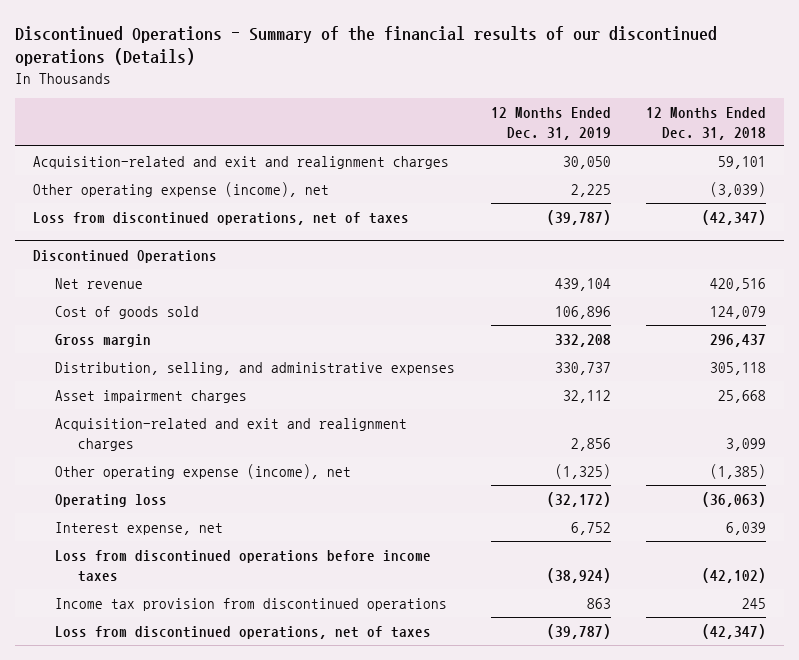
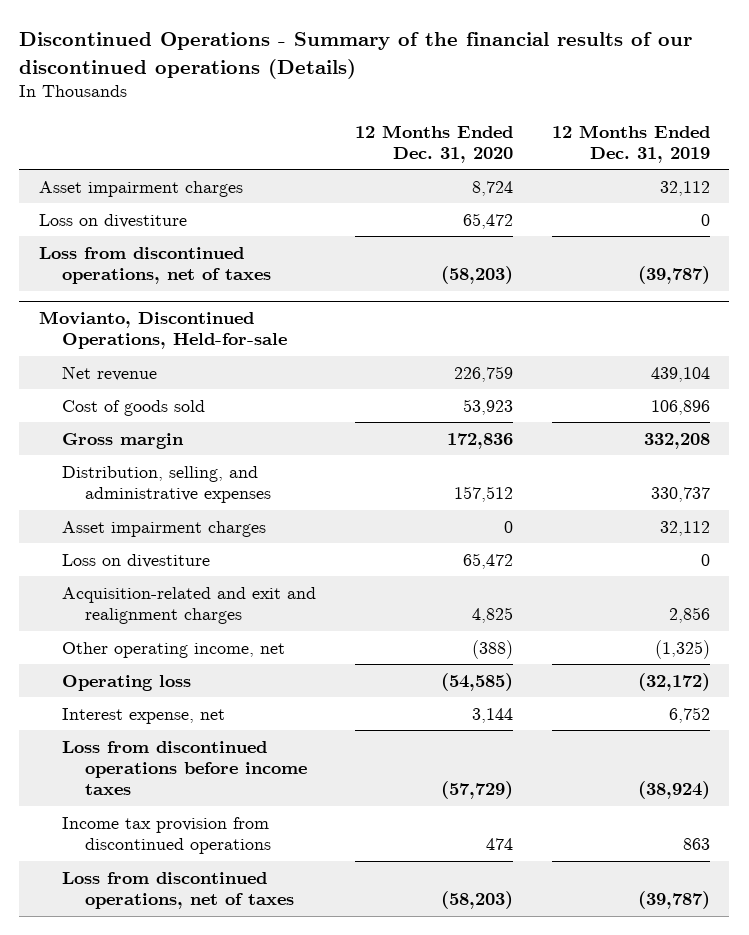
[645,107,766,140] 12 Months Ended Dec. 31, 2018 -> none
none -> [354,124,513,163] 12 Months Ended Dec. 31, 2020
[32,156,449,170] Acquisition-related and exit and realignment charges -> none
[32,182,329,198] Other operating expense (income), net -> none
none -> [38,180,243,197] Asset impairment charges
none -> [38,213,187,228] Loss on divestiture
[32,249,217,263] Discontinued Operations -> none
none -> [38,311,287,350] Movianto, Discontinued Operations, Held-for-sale
none -> [61,553,210,568] Loss on divestiture
[55,464,352,480] Other operating expense (income), net -> [61,641,285,658] Other operating income, net

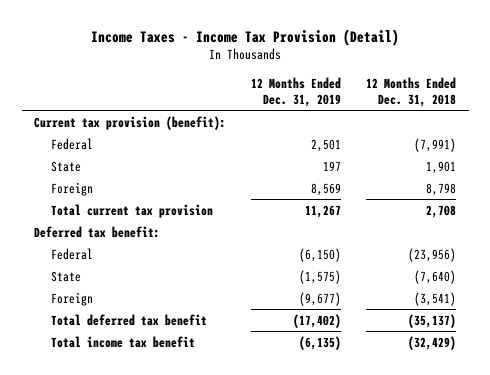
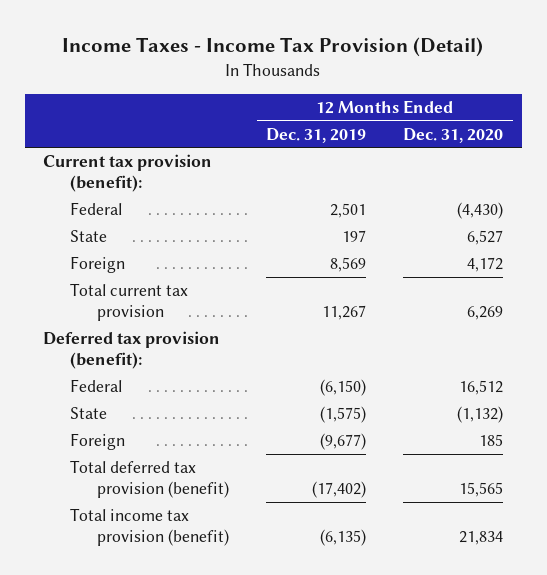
[366,76,457,107] 12 Months Ended Dec. 31, 2018 -> none
none -> [403,127,504,143] Dec. 31, 2020
[34,225,161,238] Deferred tax benefit: -> [43,331,221,370] Deferred tax provision (benefit):
[50,313,207,326] Total deferred tax benefit -> [70,460,230,499] Total deferred tax provision (benefit)
[50,335,195,348] Total income tax benefit -> [70,508,230,547] Total income tax provision (benefit)

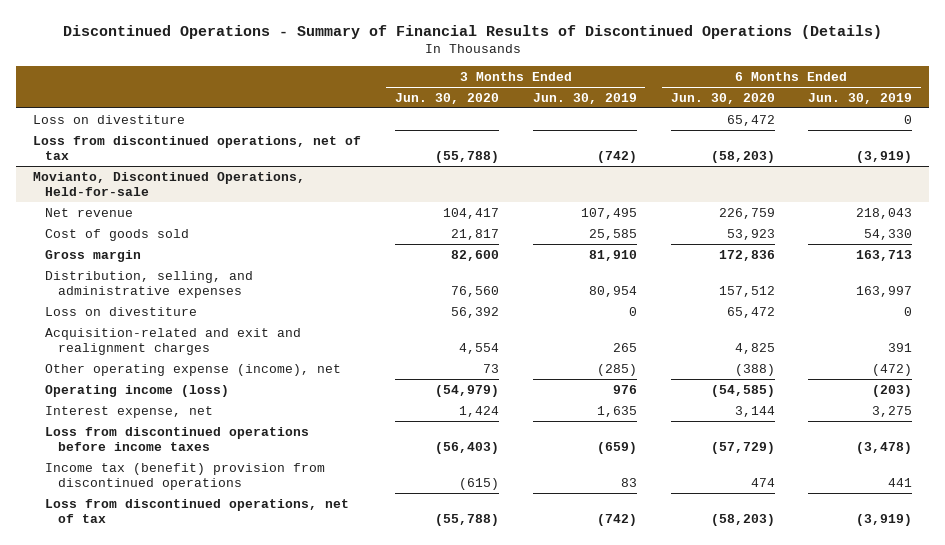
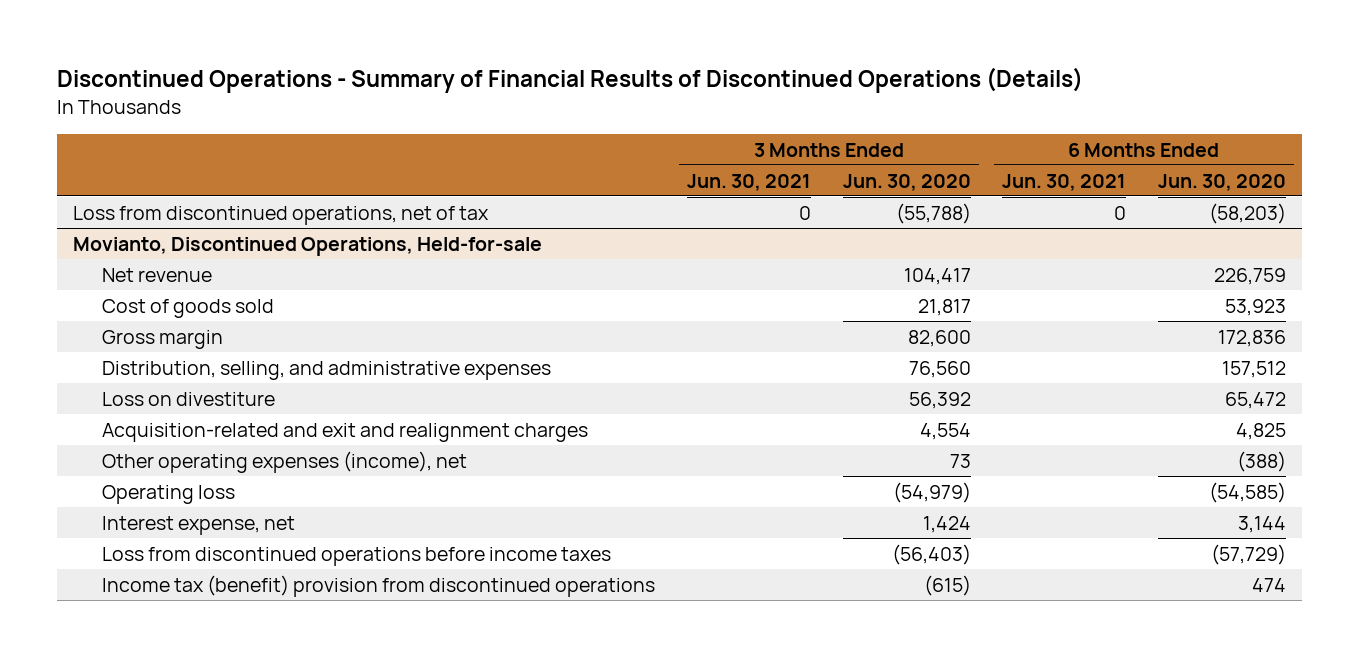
[532,92,637,104] Jun. 30, 2019 -> none
[808,92,913,104] Jun. 30, 2019 -> none
none -> [686,173,811,191] Jun. 30, 2021
none -> [1002,173,1127,191] Jun. 30, 2021
[32,114,185,124] Loss on divestiture -> none
[45,363,342,376] Other operating expense (income), net -> [102,450,468,473] Other operating expenses (income), net
[45,384,230,397] Operating income (loss) -> [102,484,236,504] Operating loss
[45,498,350,523] Loss from discontinued operations, net of tax -> none

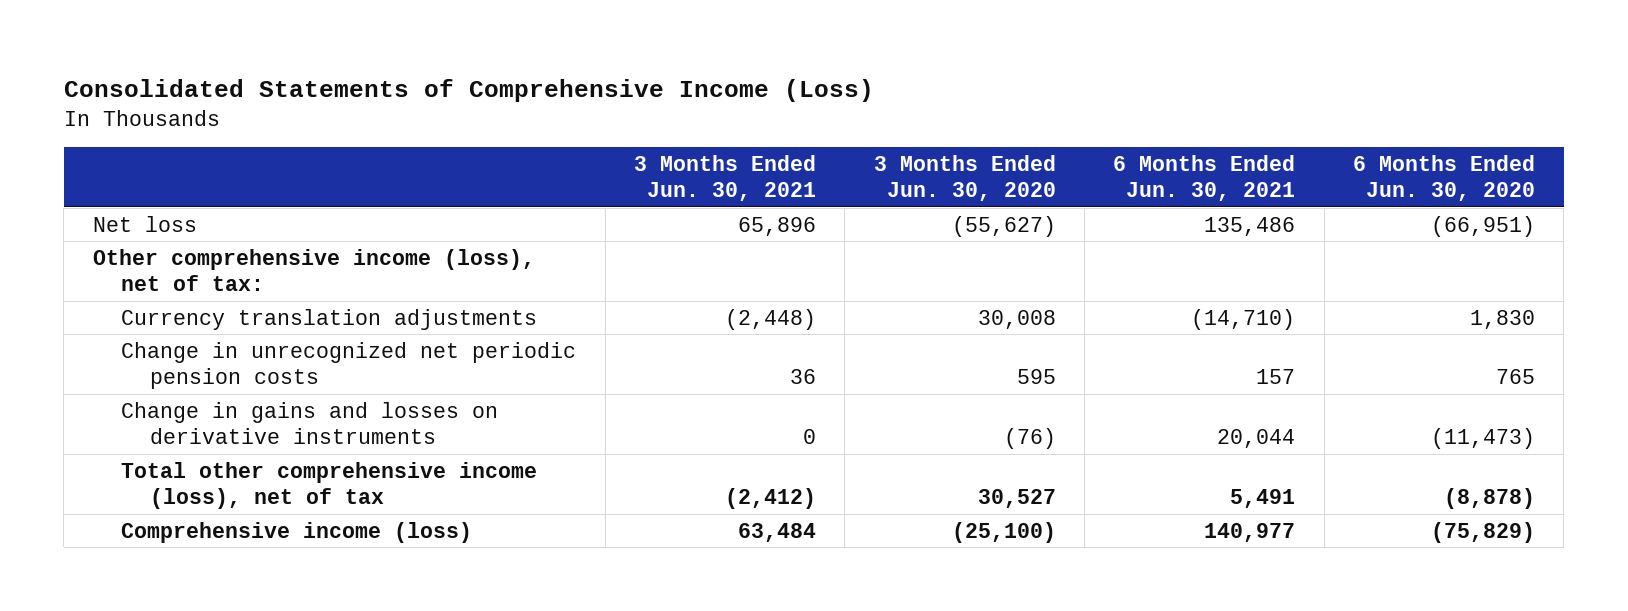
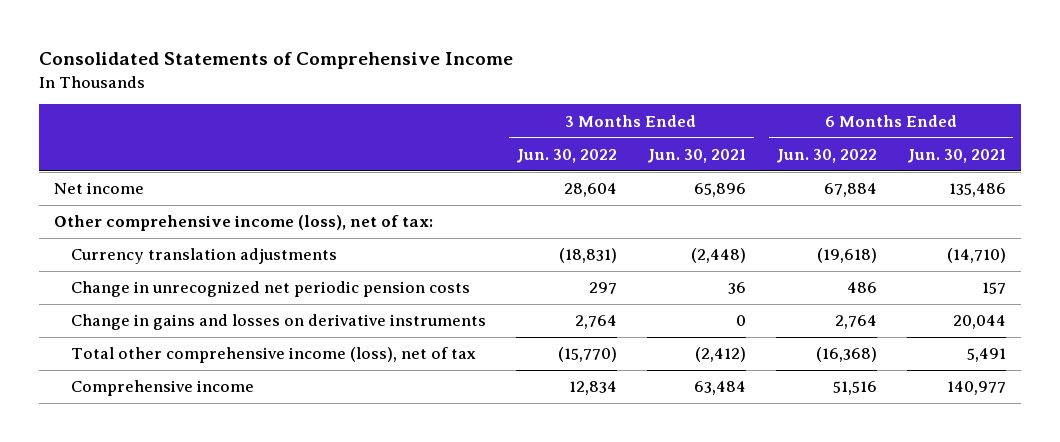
[63,79,874,103] Consolidated Statements of Comprehensive Income (Loss) -> [39,52,514,70] Consolidated Statements of Comprehensive Income
[873,154,1056,202] 3 Months Ended Jun. 30, 2020 -> none
[1352,154,1535,202] 6 Months Ended Jun. 30, 2020 -> none
none -> [516,148,618,163] Jun. 30, 2022
none -> [775,148,877,163] Jun. 30, 2022
[92,215,197,232] Net loss -> [54,182,145,195] Net income
[121,521,473,543] Comprehensive income (loss) -> [71,380,255,397] Comprehensive income

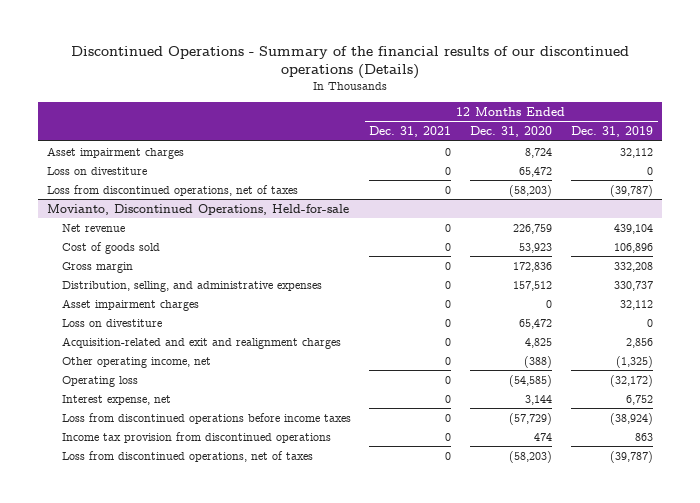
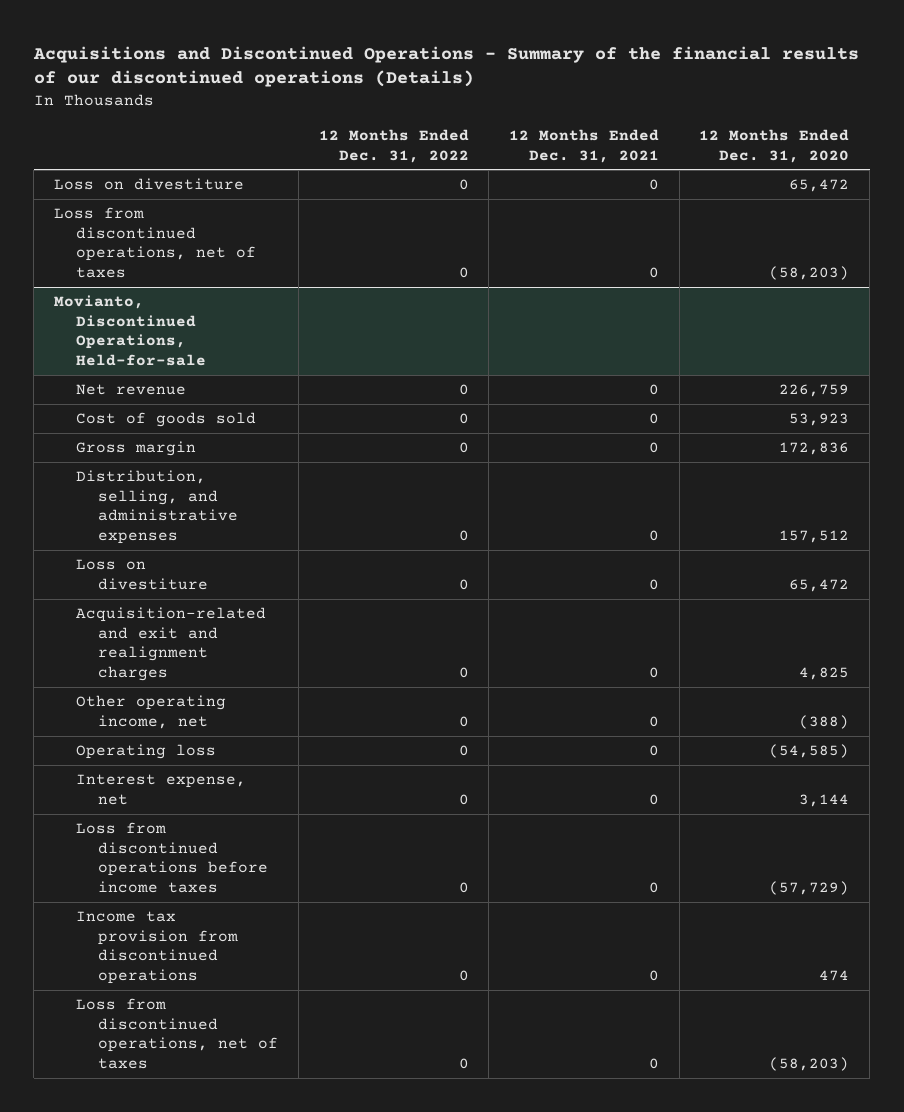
[70,45,629,80] Discontinued Operations - Summary of the financial results of our discontinued operations (Details) -> [32,45,859,88] Acquisitions and Discontinued Operations - Summary of the financial results of our discontinued operations (Details)
[570,126,653,138] Dec. 31, 2019 -> none
none -> [318,128,469,163] 12 Months Ended Dec. 31, 2022
[46,146,184,159] Asset impairment charges -> none
[61,298,199,311] Asset impairment charges -> none

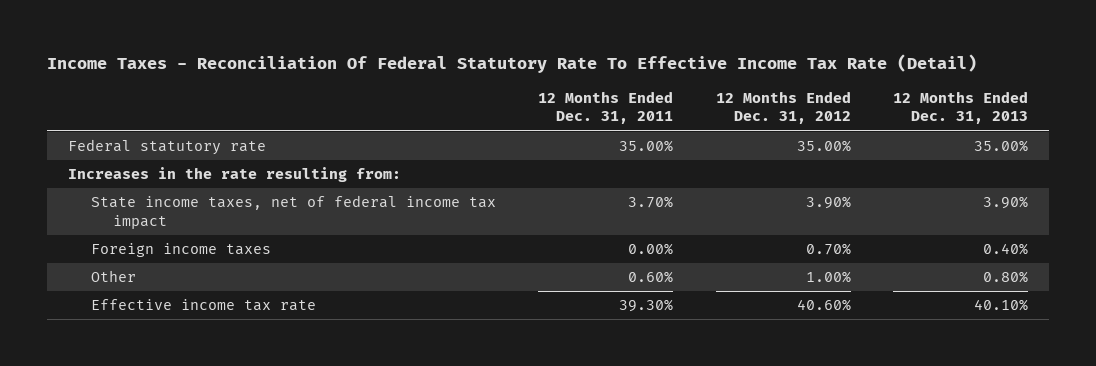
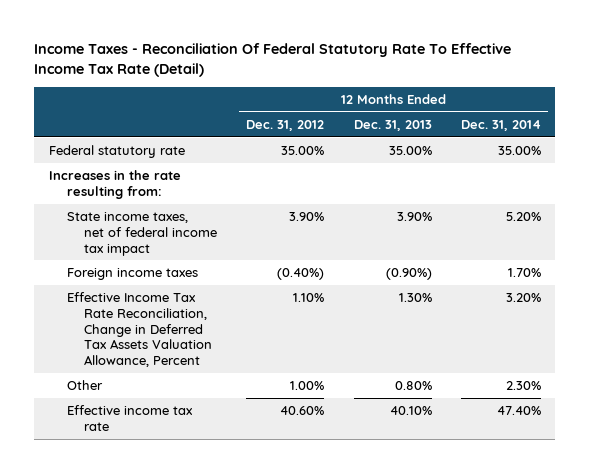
[538,91,674,125] 12 Months Ended Dec. 31, 2011 -> none
none -> [460,119,541,131] Dec. 31, 2014
[805,243,851,256] 0.70% -> [277,268,325,281] (0.40%)
[983,243,1029,256] 0.40% -> [385,268,432,281] (0.90%)
none -> [66,292,213,368] Effective Income Tax Rate Reconciliation, Change in Deferred Tax Assets Valuation Allowance, Percent

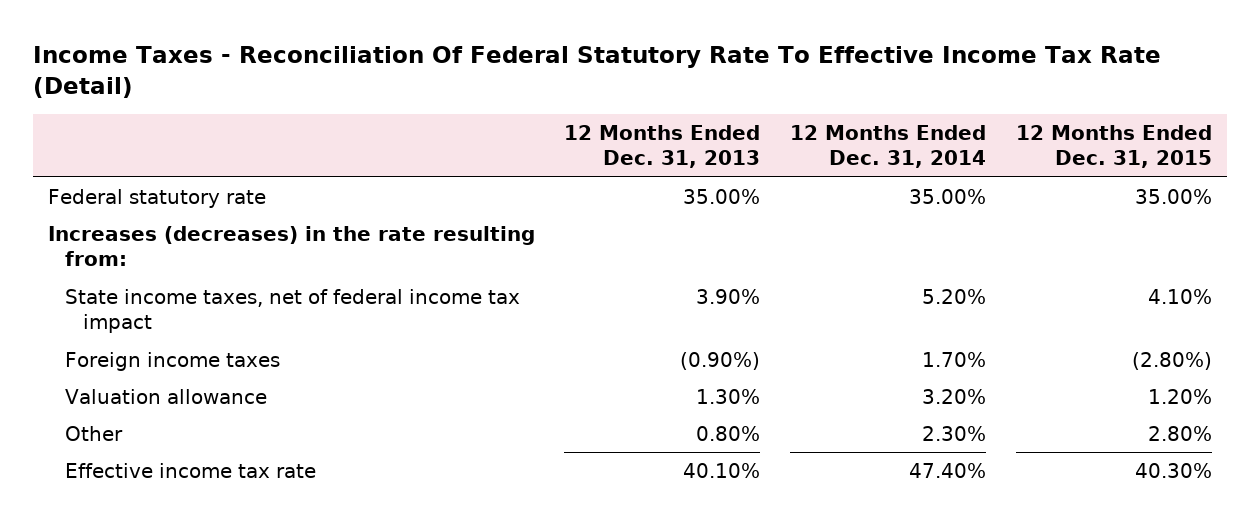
[246,119,325,131] Dec. 31, 2012 -> none
none -> [1016,124,1213,169] 12 Months Ended Dec. 31, 2015
[48,170,181,199] Increases in the rate resulting from: -> [47,225,535,267] Increases (decreases) in the rate resulting from:
[66,292,213,368] Effective Income Tax Rate Reconciliation, Change in Deferred Tax Assets Valuation Allowance, Percent -> [65,388,268,404] Valuation allowance

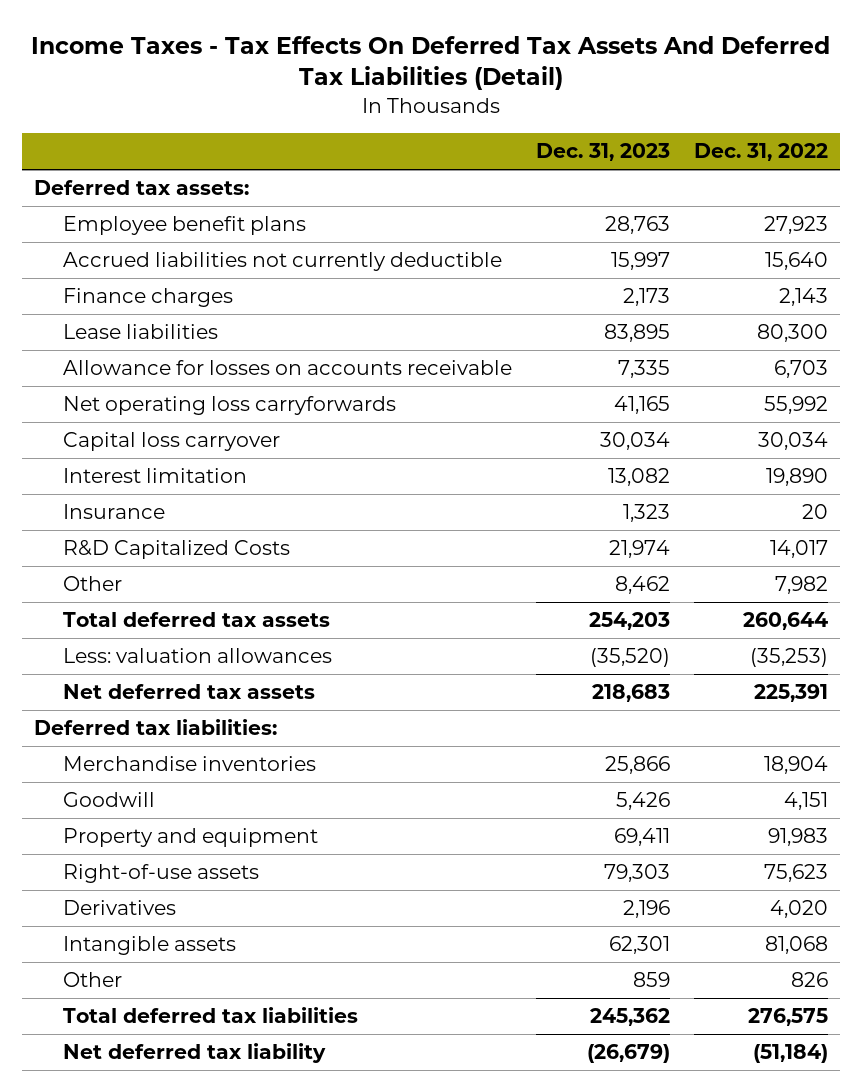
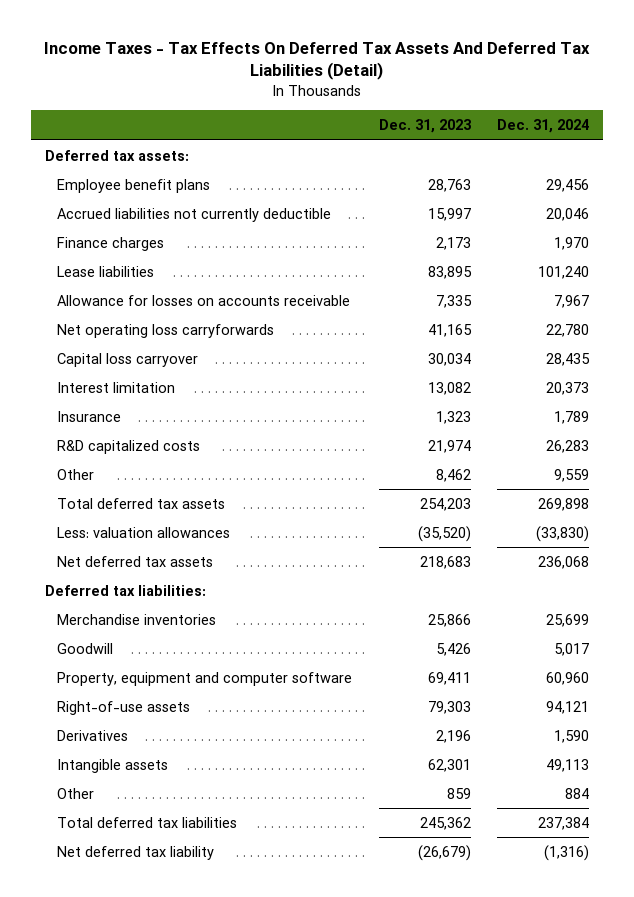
[693,143,828,162] Dec. 31, 2022 -> none
none -> [497,119,590,134] Dec. 31, 2024
[63,540,291,560] R&D Capitalized Costs -> [57,439,201,454] R&D capitalized costs
[63,828,319,848] Property and equipment -> [57,671,353,686] Property, equipment and computer software

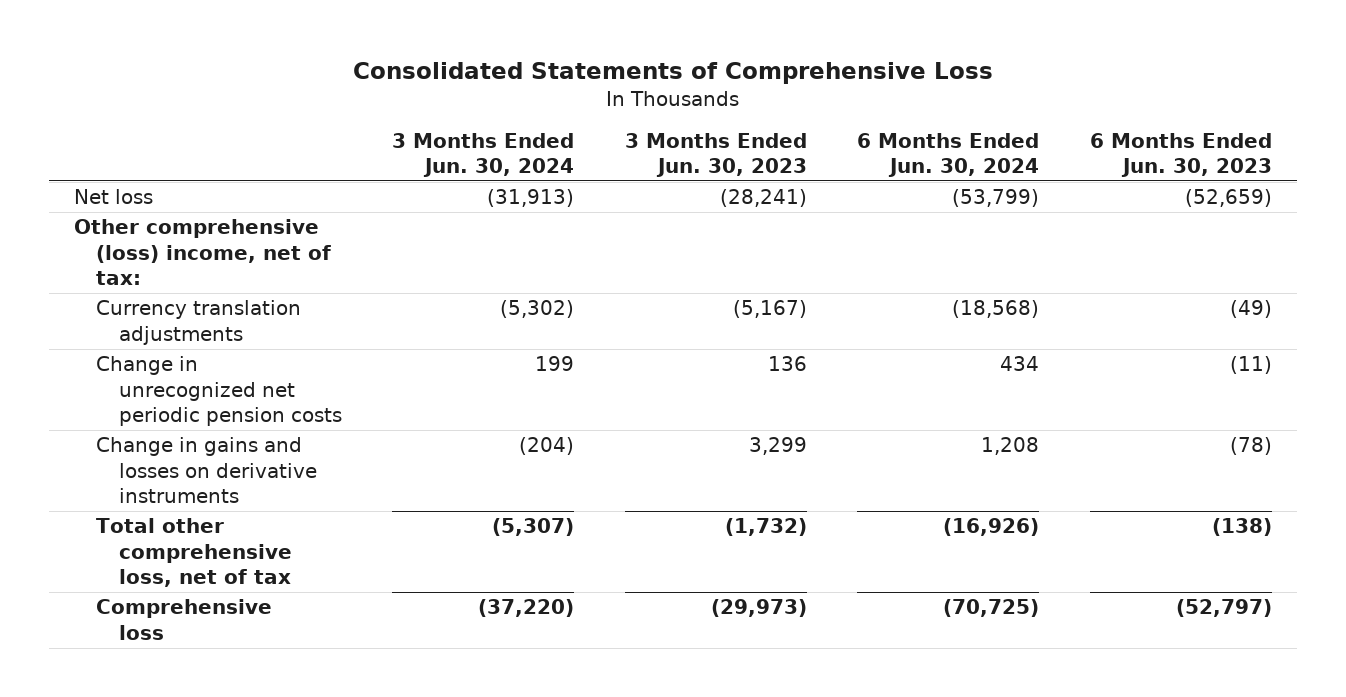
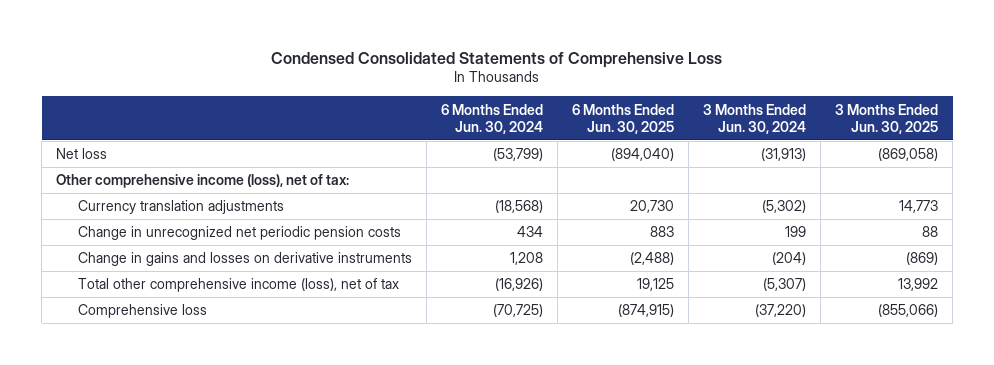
[353,62,994,85] Consolidated Statements of Comprehensive Loss -> [271,51,723,68] Condensed Consolidated Statements of Comprehensive Loss
[624,132,807,178] 3 Months Ended Jun. 30, 2023 -> none
[1089,132,1272,178] 6 Months Ended Jun. 30, 2023 -> none
none -> [571,103,674,134] 6 Months Ended Jun. 30, 2025
none -> [835,103,939,134] 3 Months Ended Jun. 30, 2025
[74,219,332,285] Other comprehensive (loss) income, net of tax: -> [56,174,350,189] Other comprehensive income (loss), net of tax:
[96,518,292,587] Total other comprehensive loss, net of tax -> [77,278,399,293] Total other comprehensive income (loss), net of tax

